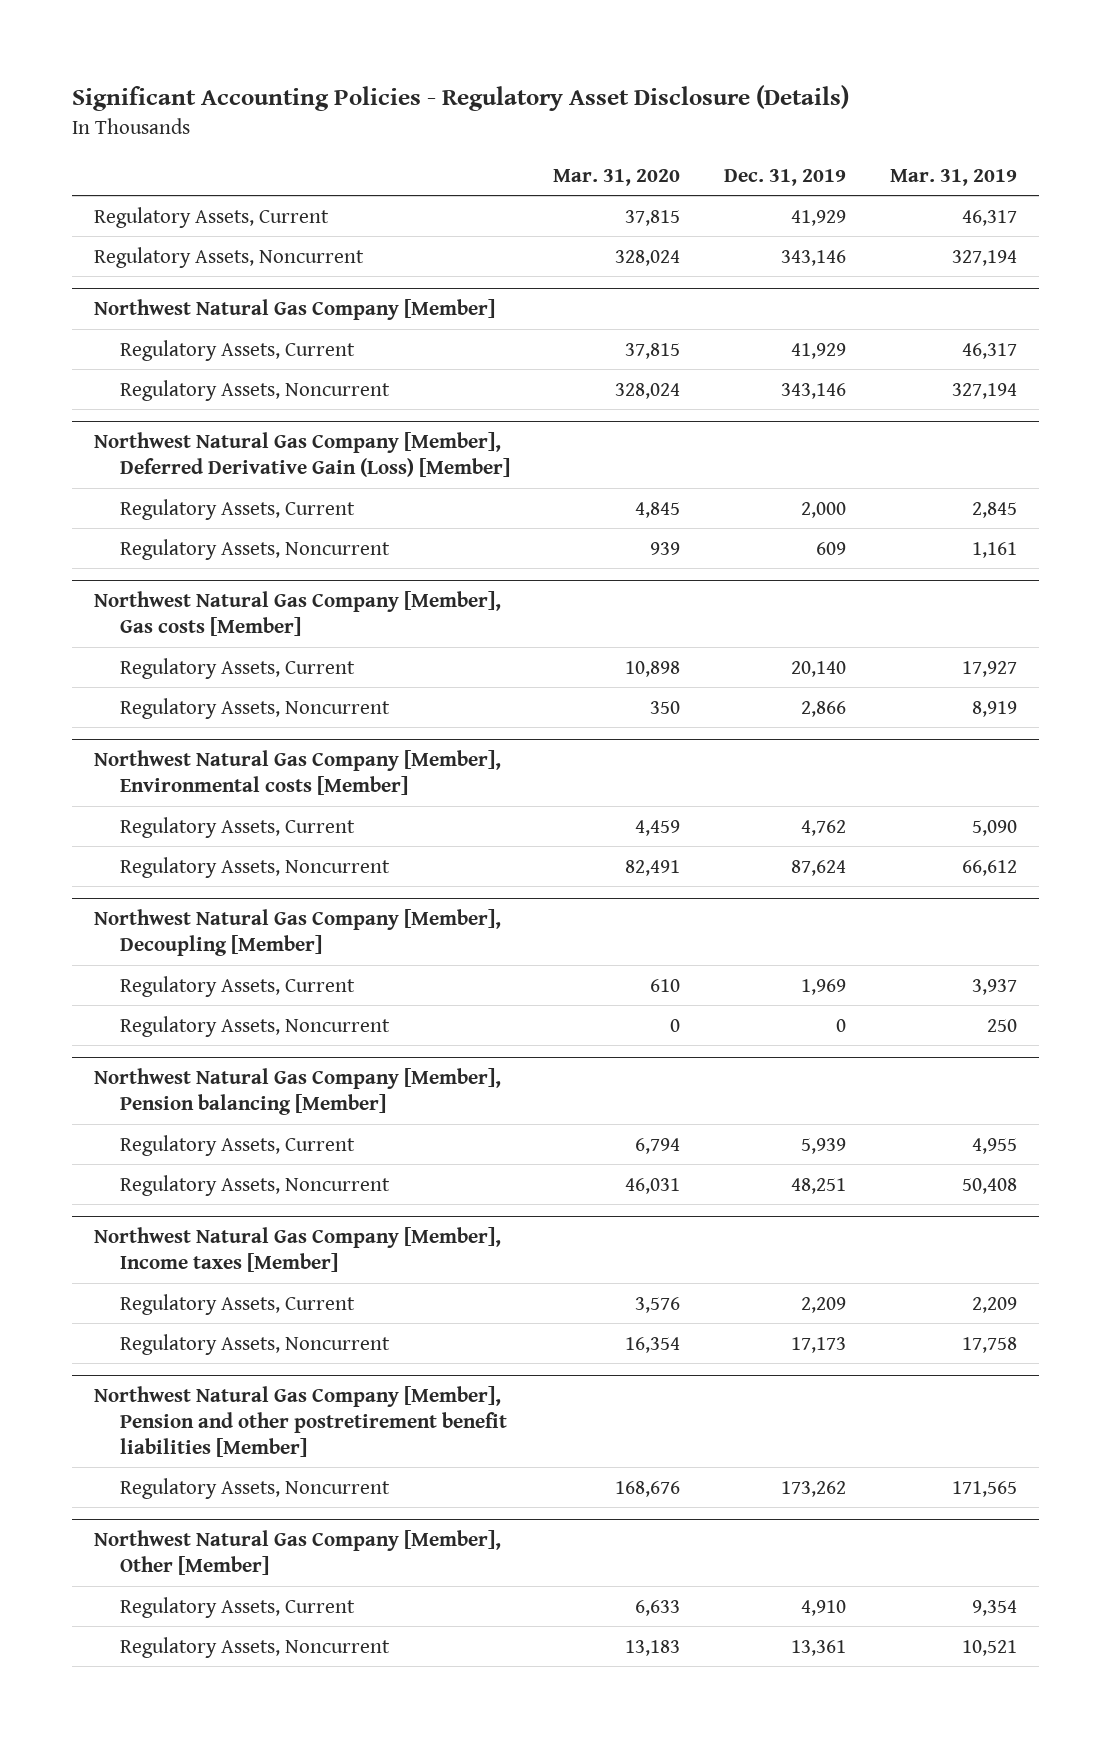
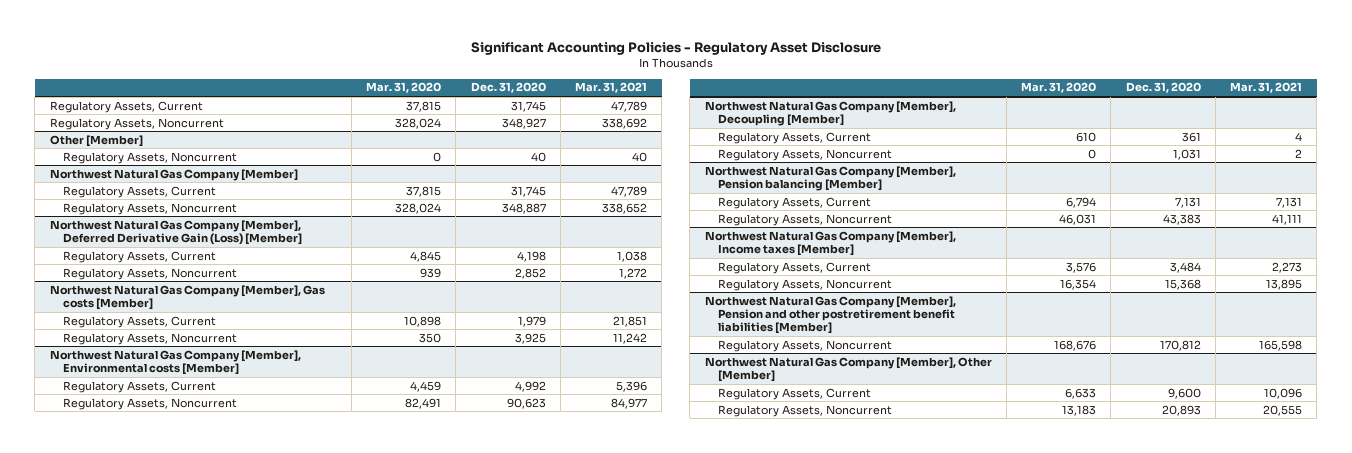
[72,85,850,112] Significant Accounting Policies - Regulatory Asset Disclosure (Details) -> [470,42,881,56] Significant Accounting Policies - Regulatory Asset Disclosure
[724,168,847,186] Dec. 31, 2019 -> none
[889,168,1017,186] Mar. 31, 2019 -> none
none -> [470,82,546,94] Dec. 31, 2020
none -> [575,82,648,94] Mar. 31, 2021
none -> [49,134,143,147] Other [Member]
none -> [62,151,237,164] Regulatory Assets, Noncurrent

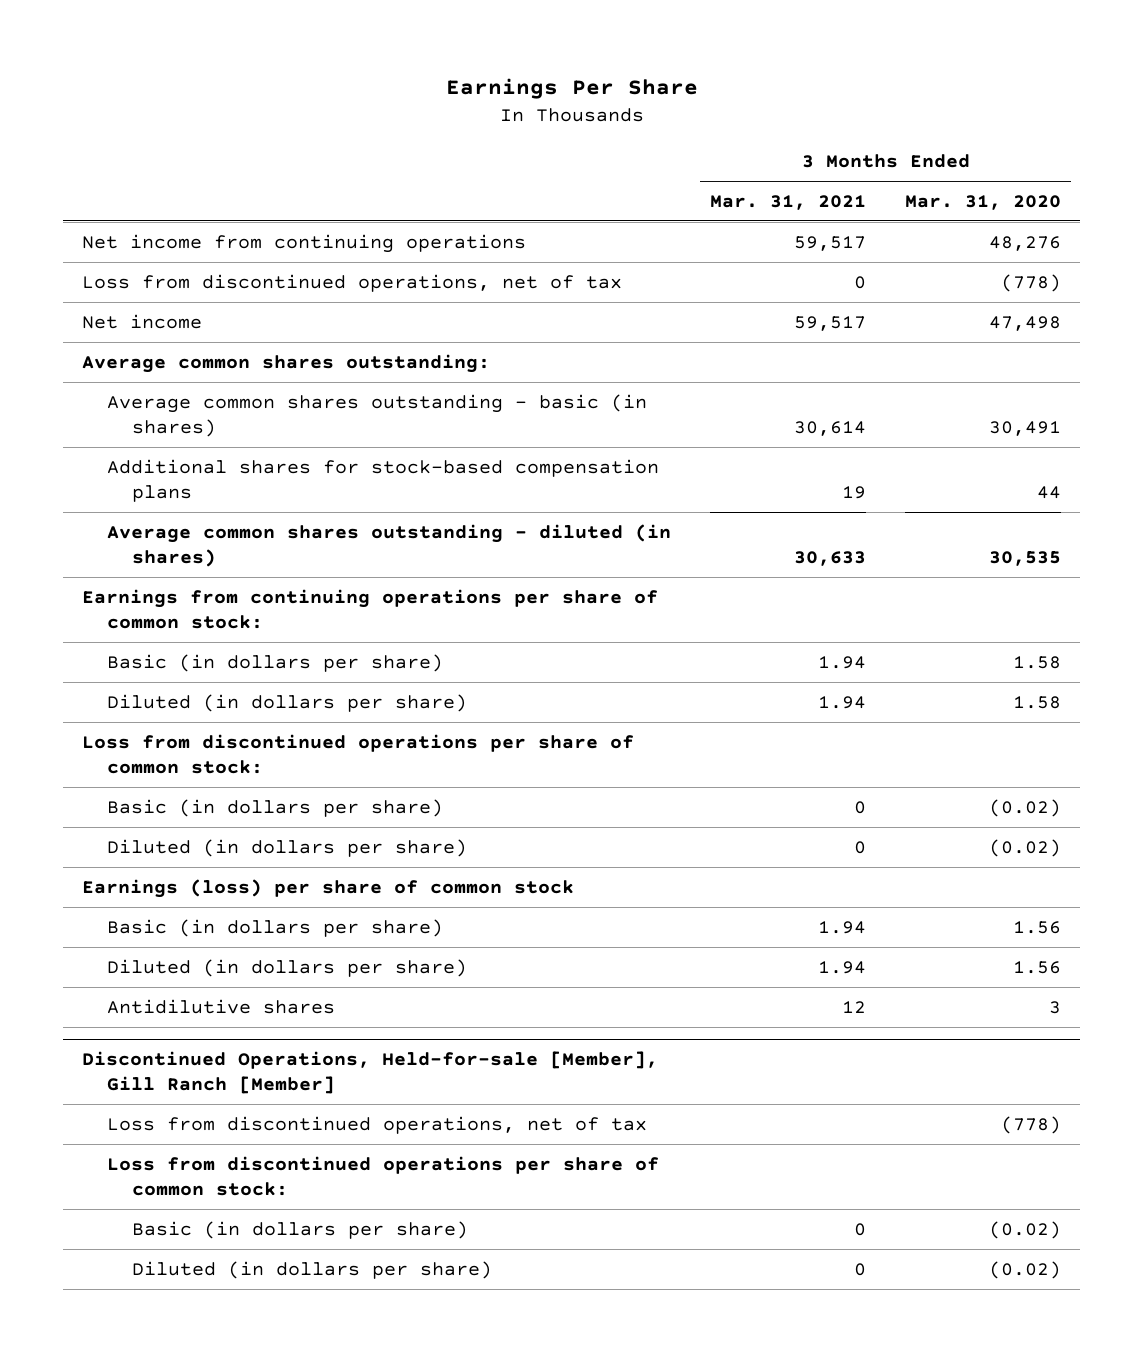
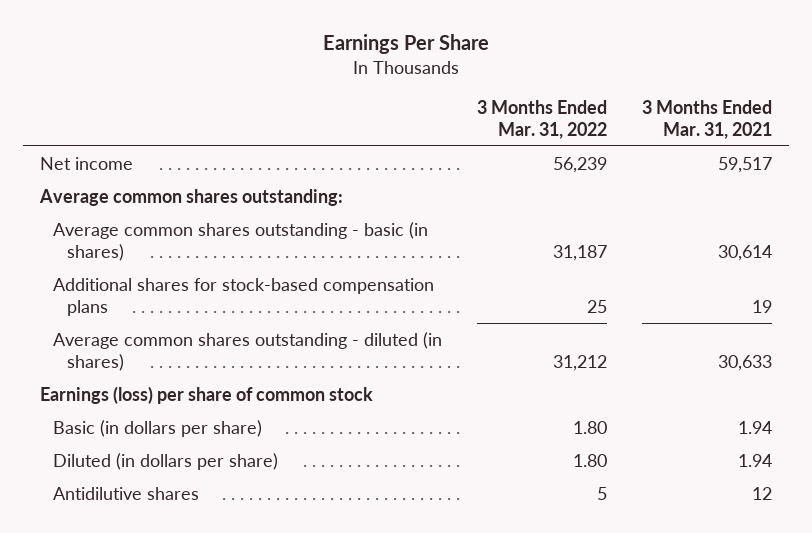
[904,195,1061,211] Mar. 31, 2020 -> none
none -> [477,99,608,139] 3 Months Ended Mar. 31, 2022
[82,233,527,253] Net income from continuing operations -> none
[82,273,623,292] Loss from discontinued operations, net of tax -> none
[82,588,659,629] Earnings from continuing operations per share of common stock: -> none
[107,653,444,672] Basic (in dollars per share) -> none
[107,693,468,712] Diluted (in dollars per share) -> none
[82,733,635,774] Loss from discontinued operations per share of common stock: -> none
[107,798,444,817] Basic (in dollars per share) -> none
[107,838,468,857] Diluted (in dollars per share) -> none
[82,1051,659,1095] Discontinued Operations, Held-for-sale [Member], Gill Ranch [Member] -> none
[107,1115,648,1134] Loss from discontinued operations, net of tax -> none
[107,1155,660,1196] Loss from discontinued operations per share of common stock: -> none
[132,1220,469,1239] Basic (in dollars per share) -> none
[132,1260,493,1279] Diluted (in dollars per share) -> none

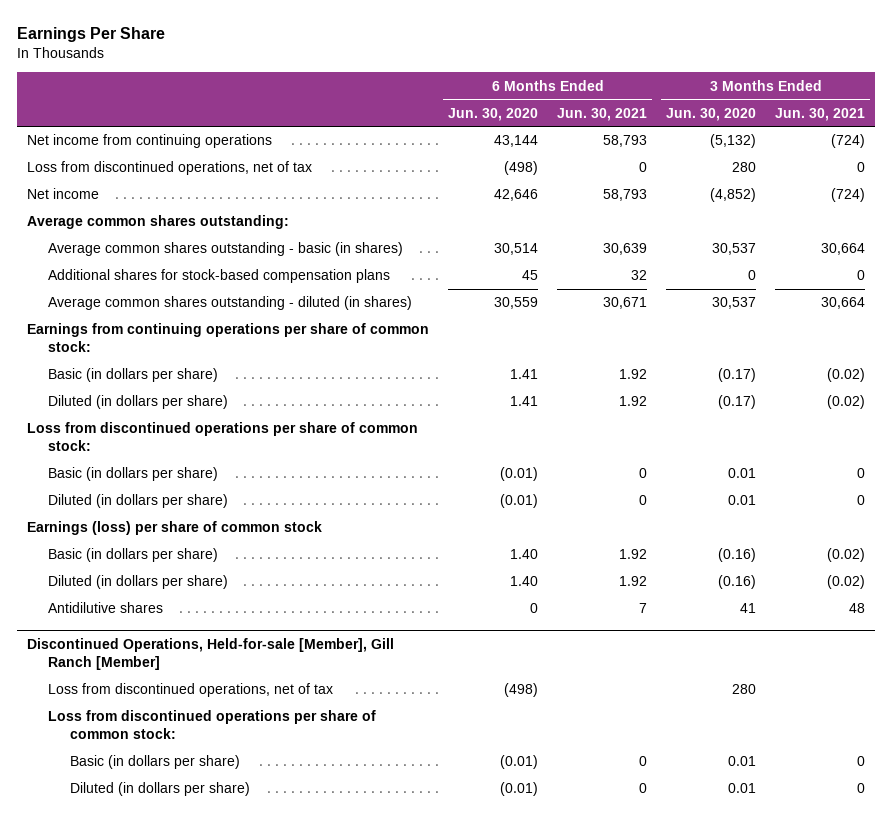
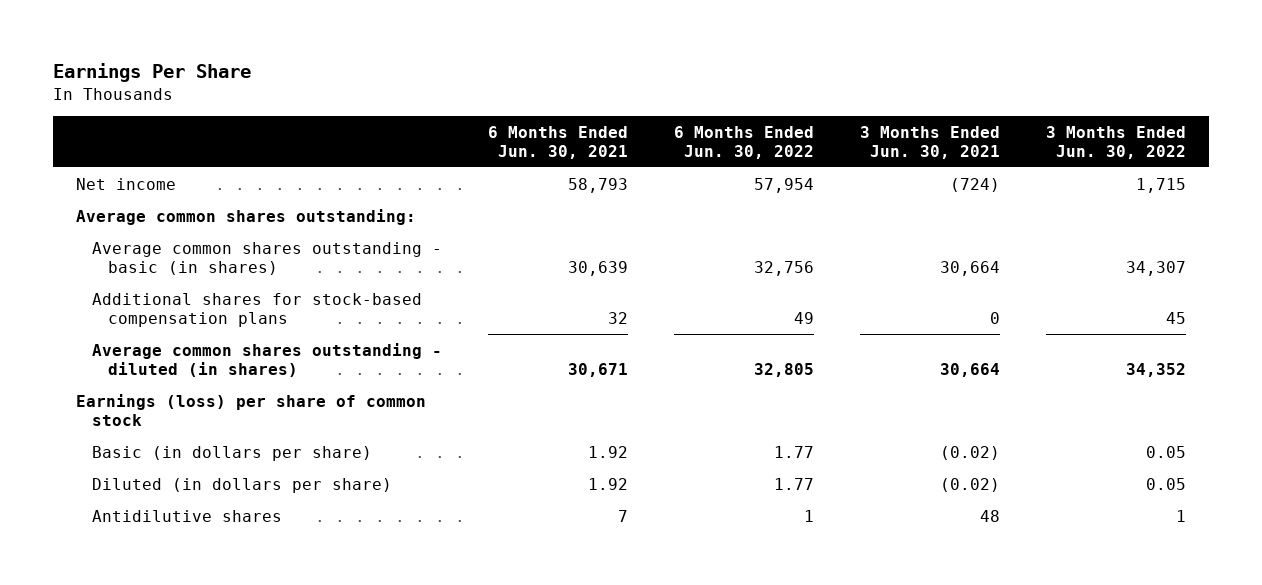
[448,107,539,121] Jun. 30, 2020 -> none
[666,107,757,121] Jun. 30, 2020 -> none
none -> [673,125,814,159] 6 Months Ended Jun. 30, 2022
none -> [1046,125,1187,159] 3 Months Ended Jun. 30, 2022
[27,134,273,149] Net income from continuing operations -> none
[27,161,313,176] Loss from discontinued operations, net of tax -> none
[27,323,430,353] Earnings from continuing operations per share of common stock: -> none
[48,368,219,383] Basic (in dollars per share) -> none
[48,395,229,410] Diluted (in dollars per share) -> none
[27,422,419,452] Loss from discontinued operations per share of common stock: -> none
[48,467,219,482] Basic (in dollars per share) -> none
[48,494,229,509] Diluted (in dollars per share) -> none
[27,638,395,671] Discontinued Operations, Held-for-sale [Member], Gill Ranch [Member] -> none
[48,683,334,698] Loss from discontinued operations, net of tax -> none
[48,710,377,740] Loss from discontinued operations per share of common stock: -> none
[69,755,240,770] Basic (in dollars per share) -> none
[69,782,250,797] Diluted (in dollars per share) -> none

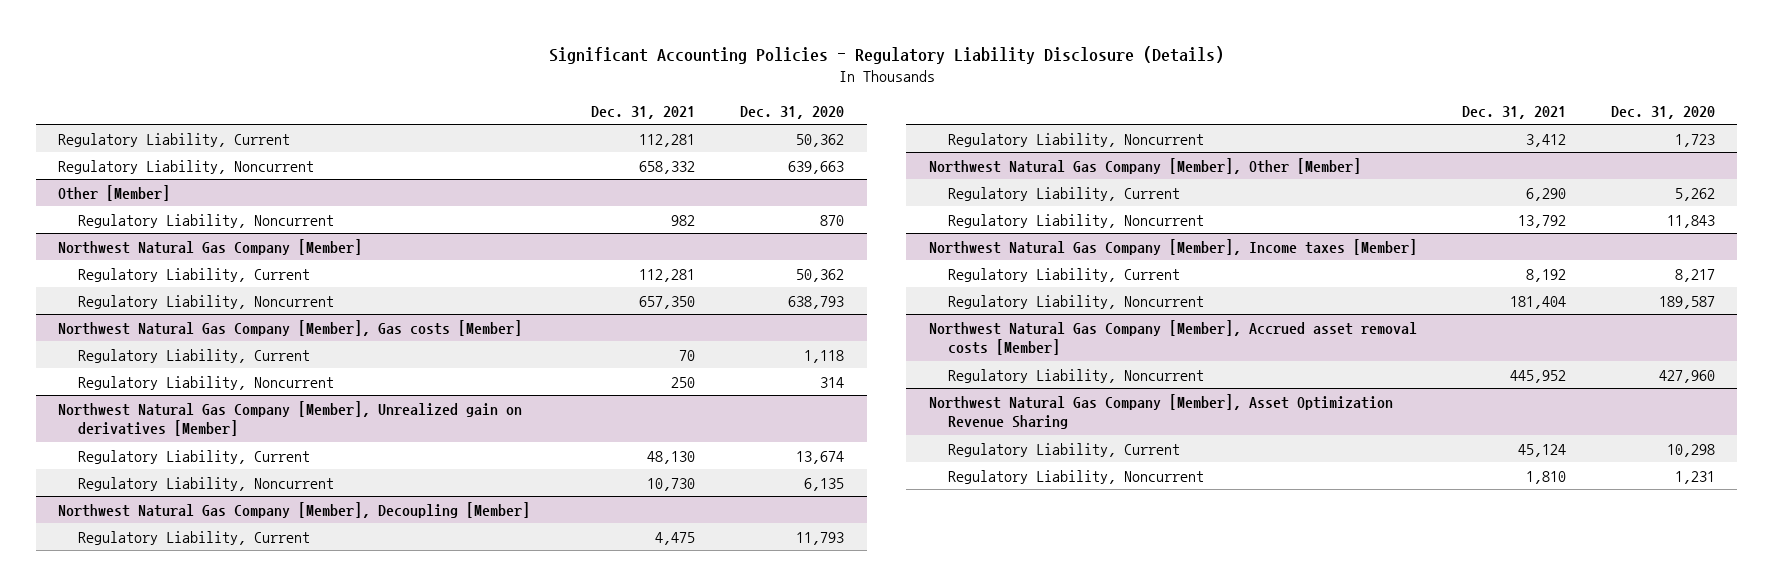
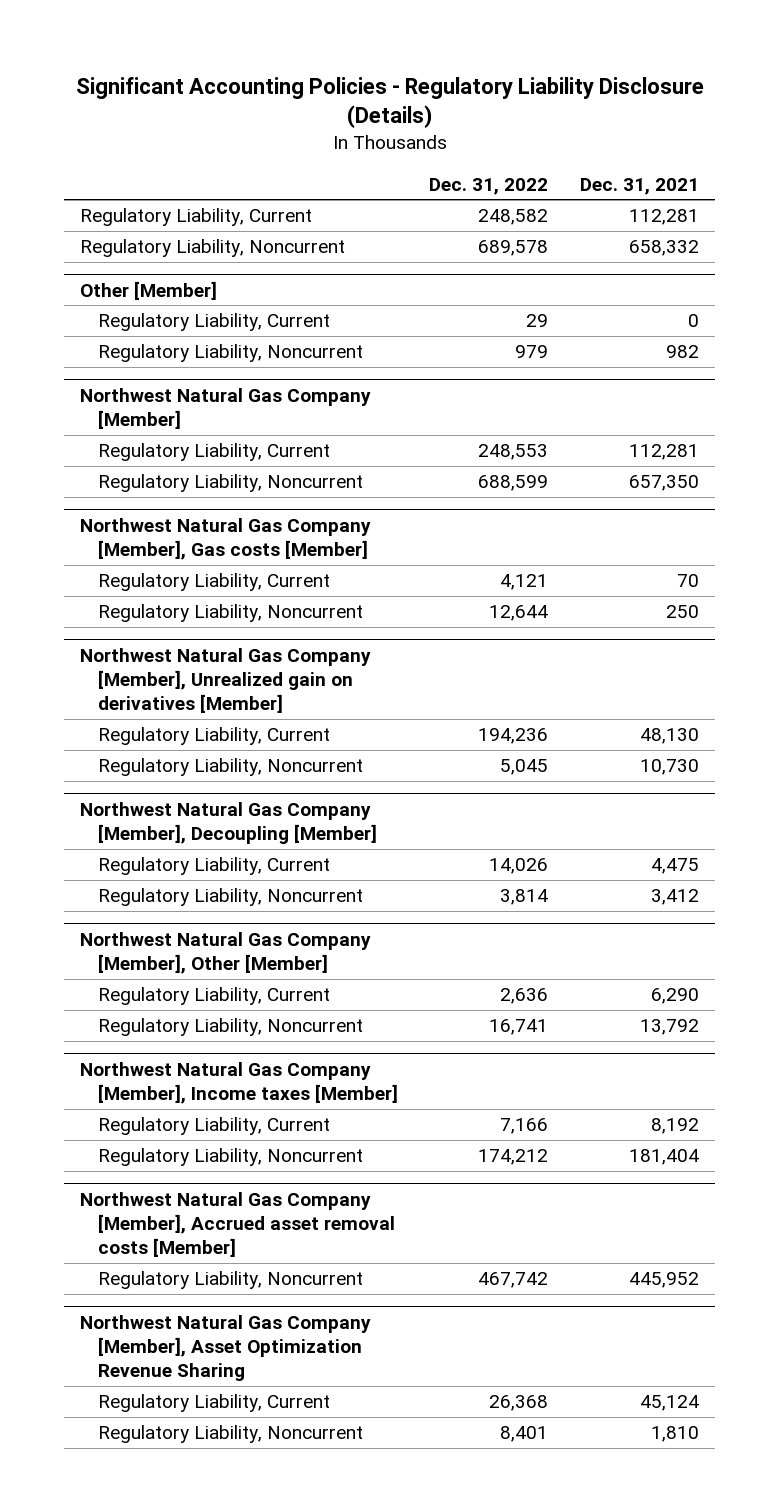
[740,105,845,119] Dec. 31, 2020 -> none
none -> [429,177,549,195] Dec. 31, 2022
none -> [97,313,330,332] Regulatory Liability, Current

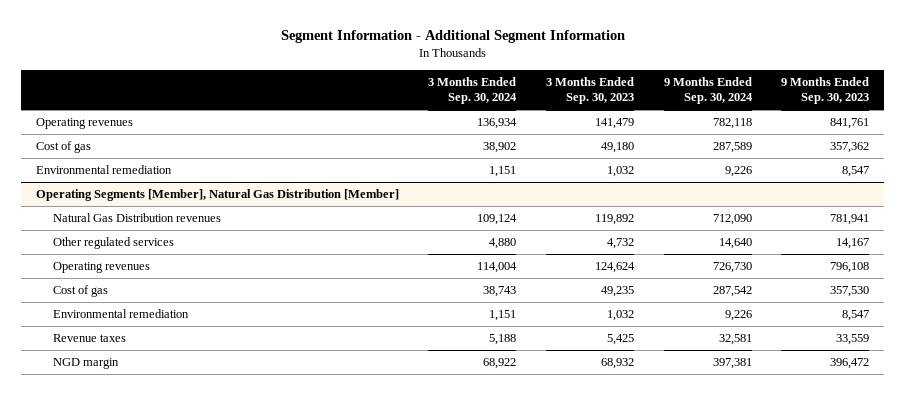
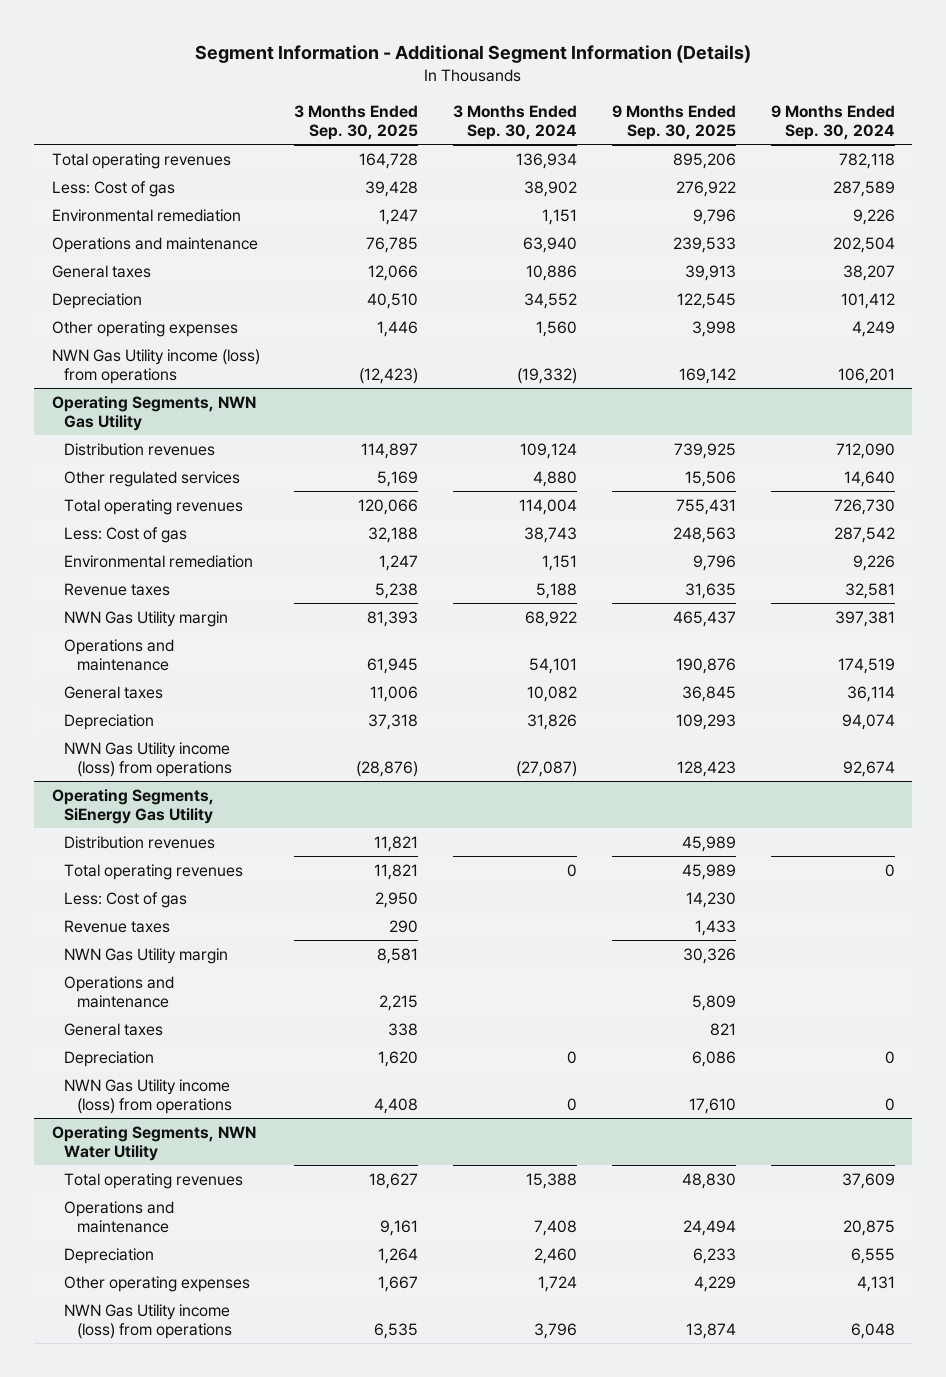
[280,30,625,44] Segment Information - Additional Segment Information -> [195,45,752,64] Segment Information - Additional Segment Information (Details)
[546,76,635,105] 3 Months Ended Sep. 30, 2023 -> none
[781,76,870,105] 9 Months Ended Sep. 30, 2023 -> none
none -> [294,104,419,140] 3 Months Ended Sep. 30, 2025
none -> [612,104,737,140] 9 Months Ended Sep. 30, 2025
[35,118,133,130] Operating revenues -> [51,152,231,169] Total operating revenues
[35,141,91,154] Cost of gas -> [51,180,175,197] Less: Cost of gas
[35,189,399,202] Operating Segments [Member], Natural Gas Distribution [Member] -> none
none -> [51,236,258,253] Operations and maintenance
none -> [51,264,151,278] General taxes
none -> [51,292,142,309] Depreciation
none -> [51,320,238,337] Other operating expenses
none -> [51,348,260,384] NWN Gas Utility income (loss) from operations
none -> [51,395,256,431] Operating Segments, NWN Gas Utility
[53,213,222,223] Natural Gas Distribution revenues -> [64,442,216,456] Distribution revenues
[53,262,151,274] Operating revenues -> [64,498,244,515] Total operating revenues
[53,285,109,298] Cost of gas -> [64,526,188,543] Less: Cost of gas
[53,358,120,370] NGD margin -> [64,610,229,627] NWN Gas Utility margin
none -> [64,638,175,671] Operations and maintenance
none -> [64,685,164,699] General taxes
none -> [64,713,155,730] Depreciation
none -> [64,741,232,777] NWN Gas Utility income (loss) from operations
none -> [51,788,214,824] Operating Segments, SiEnergy Gas Utility
none -> [64,835,216,849] Distribution revenues
none -> [64,863,244,880] Total operating revenues
none -> [64,891,188,908] Less: Cost of gas
none -> [64,919,171,933] Revenue taxes
none -> [64,947,229,964] NWN Gas Utility margin
none -> [64,975,175,1008] Operations and maintenance
none -> [64,1022,164,1036] General taxes
none -> [64,1050,155,1067] Depreciation
none -> [64,1078,232,1114] NWN Gas Utility income (loss) from operations
none -> [51,1125,256,1161] Operating Segments, NWN Water Utility
none -> [64,1172,244,1189] Total operating revenues
none -> [64,1200,175,1233] Operations and maintenance
none -> [64,1247,155,1264] Depreciation
none -> [64,1275,251,1292] Other operating expenses
none -> [64,1303,232,1339] NWN Gas Utility income (loss) from operations

